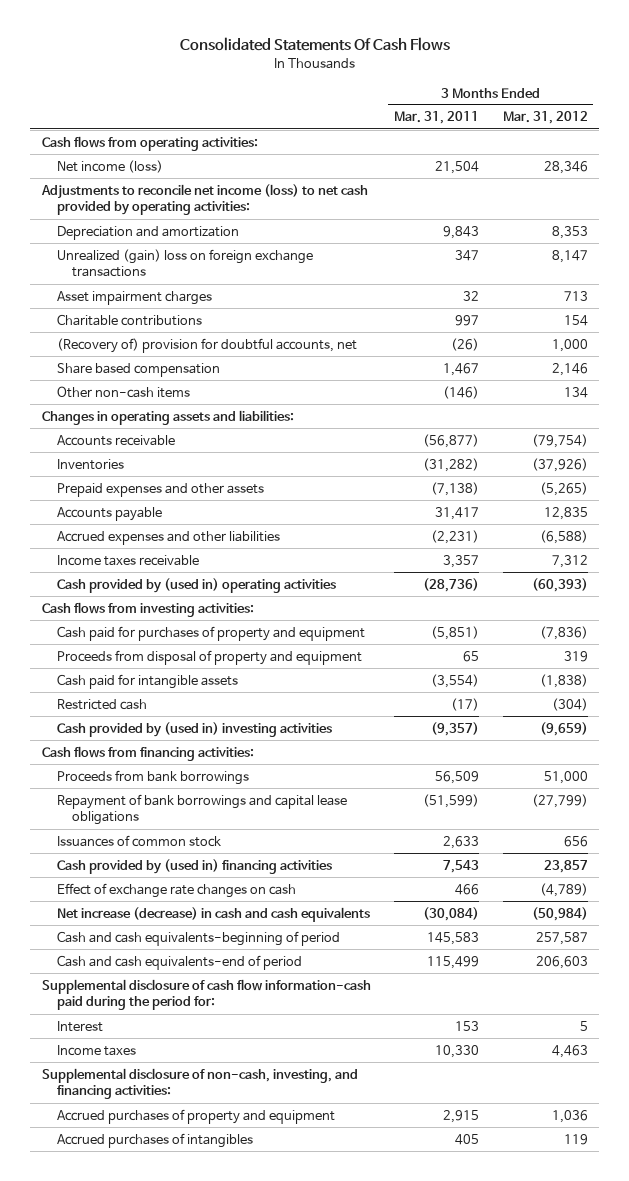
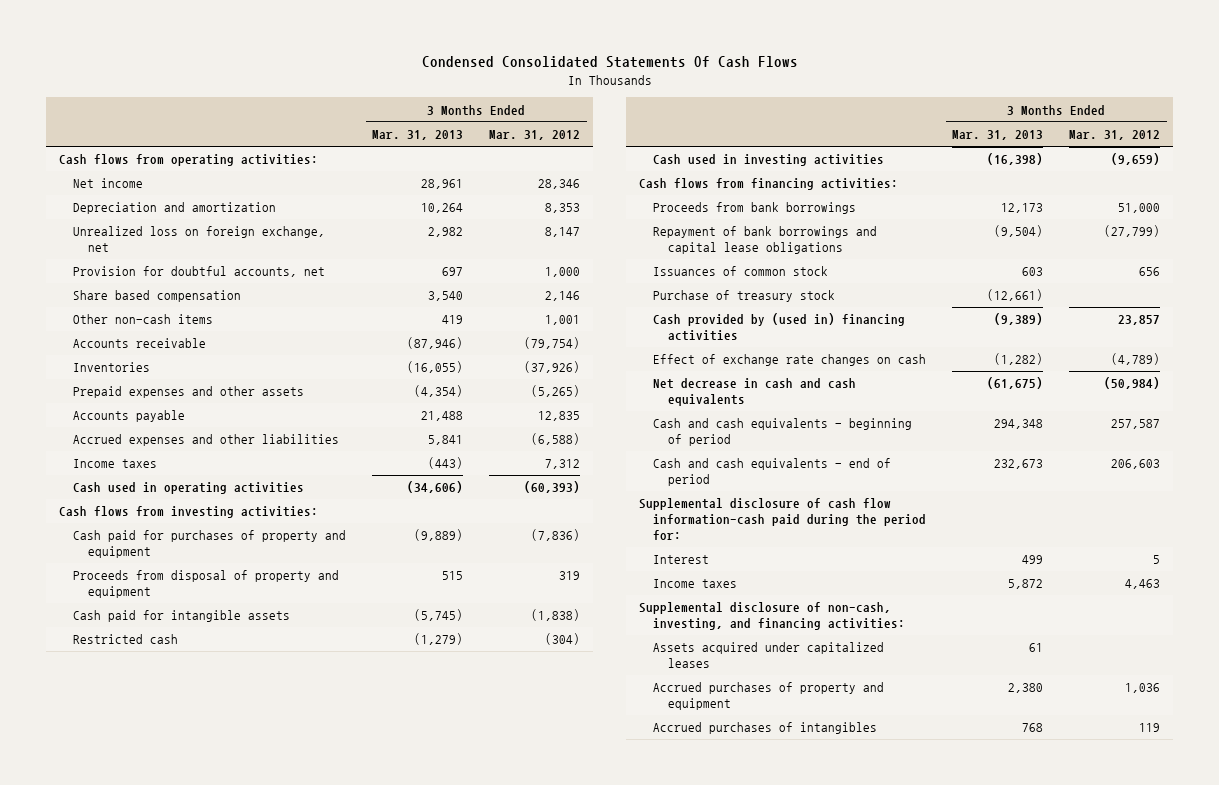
[179,37,450,52] Consolidated Statements Of Cash Flows -> [421,56,798,69] Condensed Consolidated Statements Of Cash Flows
[394,111,480,125] Mar. 31, 2011 -> none
none -> [372,130,464,141] Mar. 31, 2013
[40,183,368,216] Adjustments to reconcile net income (loss) to net cash provided by operating activities: -> none
[56,159,163,173] Net income (loss) -> [73,178,144,189] Net income
[56,290,212,305] Asset impairment charges -> none
[56,313,202,326] Charitable contributions -> none
[56,248,313,278] Unrealized (gain) loss on foreign exchange transactions -> [73,226,326,253] Unrealized loss on foreign exchange, net
[56,337,357,353] (Recovery of) provision for doubtful accounts, net -> [73,266,326,278] Provision for doubtful accounts, net
[41,409,294,425] Changes in operating assets and liabilities: -> none
[563,386,588,398] 134 -> [545,315,581,326] 1,001
[56,554,199,566] Income taxes receivable -> [73,459,158,469] Income taxes
[56,577,336,593] Cash provided by (used in) operating activities -> [73,482,305,495] Cash used in operating activities
[56,721,332,737] Cash provided by (used in) investing activities -> [653,154,885,167] Cash used in investing activities
none -> [653,290,836,303] Purchase of treasury stock
[56,906,370,922] Net increase (decrease) in cash and cash equivalents -> [653,378,857,407] Net decrease in cash and cash equivalents
[56,930,340,946] Cash and cash equivalents-beginning of period -> [653,418,913,447] Cash and cash equivalents - beginning of period
[56,954,302,970] Cash and cash equivalents-end of period -> [653,458,892,487] Cash and cash equivalents - end of period
none -> [653,642,885,669] Assets acquired under capitalized leases

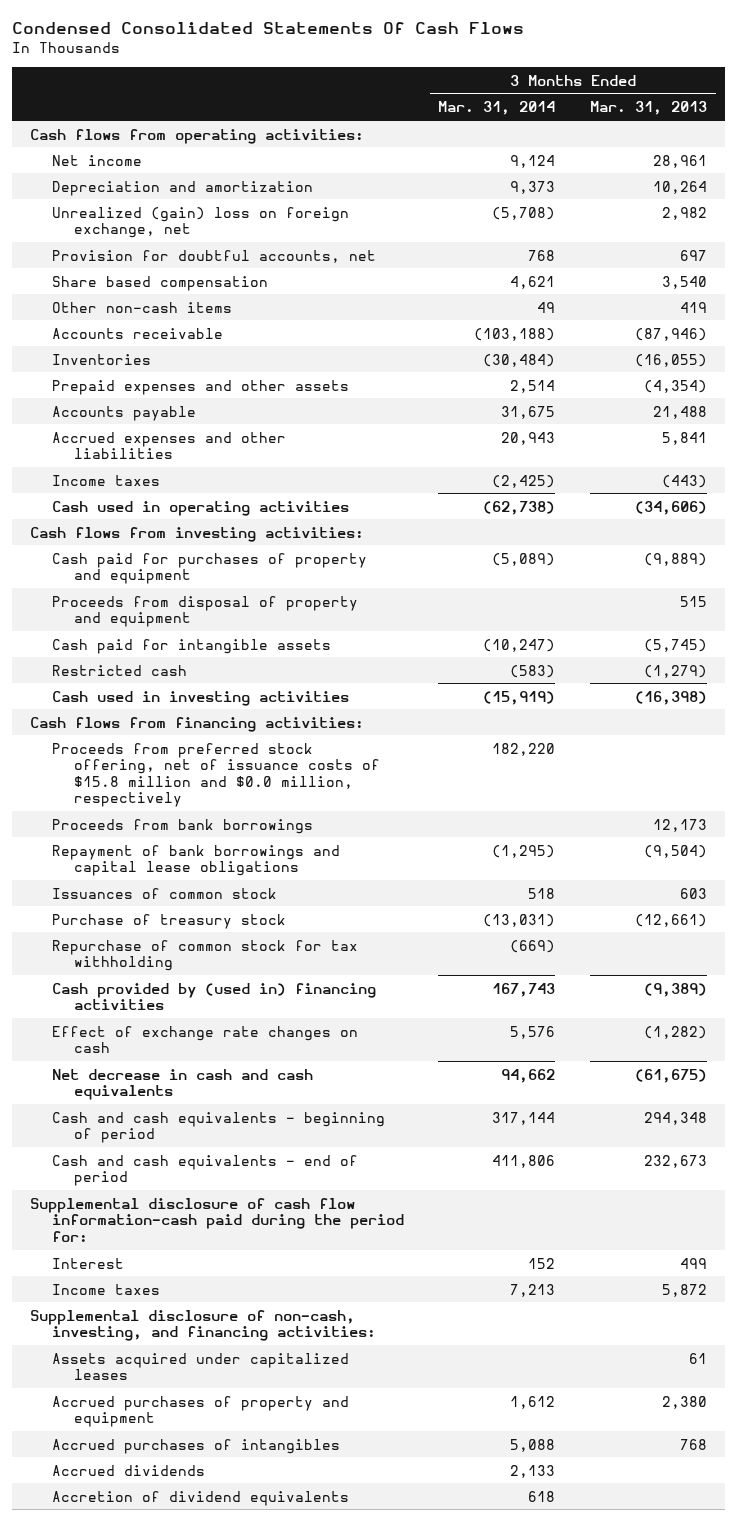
[489,130,581,141] Mar. 31, 2012 -> none
none -> [438,101,556,116] Mar. 31, 2014
[73,226,326,253] Unrealized loss on foreign exchange, net -> [51,206,349,239] Unrealized (gain) loss on foreign exchange, net
none -> [51,742,380,808] Proceeds from preferred stock offering, net of issuance costs of $15.8 million and $0.0 million, respectively
none -> [51,939,358,972] Repurchase of common stock for tax withholding
none -> [51,1464,205,1476] Accrued dividends
none -> [51,1490,349,1506] Accretion of dividend equivalents

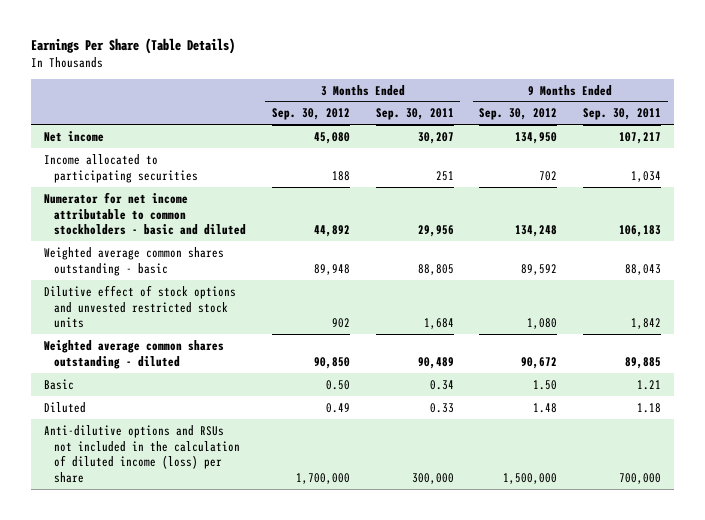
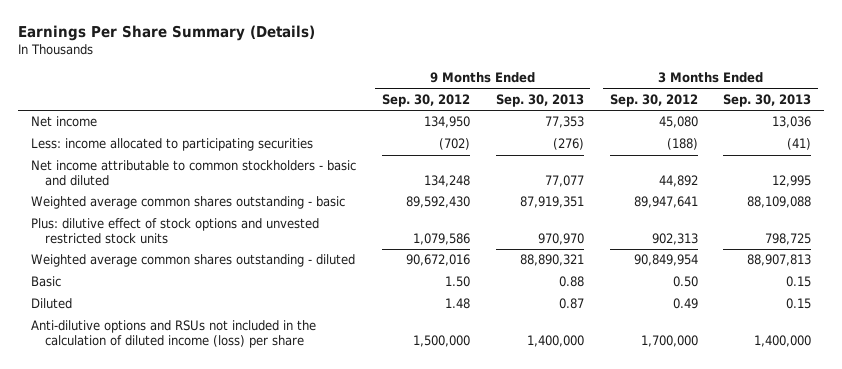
[31,38,236,55] Earnings Per Share (Table Details) -> [17,25,315,42] Earnings Per Share Summary (Details)
[375,108,454,121] Sep. 30, 2011 -> none
[583,108,662,121] Sep. 30, 2011 -> none
none -> [495,93,584,107] Sep. 30, 2013
none -> [723,93,812,107] Sep. 30, 2013
[44,153,198,183] Income allocated to participating securities -> [30,138,313,152] Less: income allocated to participating securities
[331,170,350,181] 188 -> [666,138,698,151] (188)
[539,170,558,181] 702 -> [438,138,470,151] (702)
[44,191,246,236] Numerator for net income attributable to common stockholders - basic and diluted -> [30,160,356,186] Net income attributable to common stockholders - basic and diluted
[313,263,350,275] 89,948 -> [633,196,698,209] 89,947,641
[521,263,558,275] 89,592 -> [405,196,470,209] 89,592,430
[44,284,237,329] Dilutive effect of stock options and unvested restricted stock units -> [30,218,319,244] Plus: dilutive effect of stock options and unvested restricted stock units
[331,318,350,329] 902 -> [651,232,698,245] 902,313
[527,318,558,330] 1,080 -> [412,232,470,245] 1,079,586
[313,356,350,369] 90,850 -> [633,254,698,267] 90,849,954
[521,356,558,369] 90,672 -> [405,254,470,267] 90,672,016

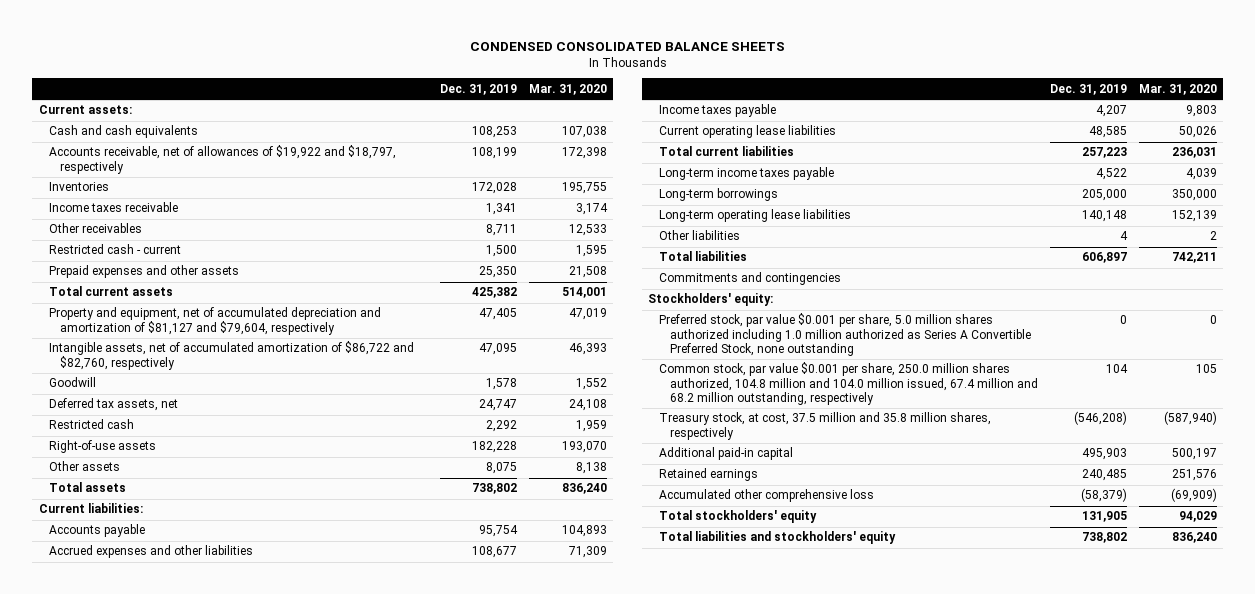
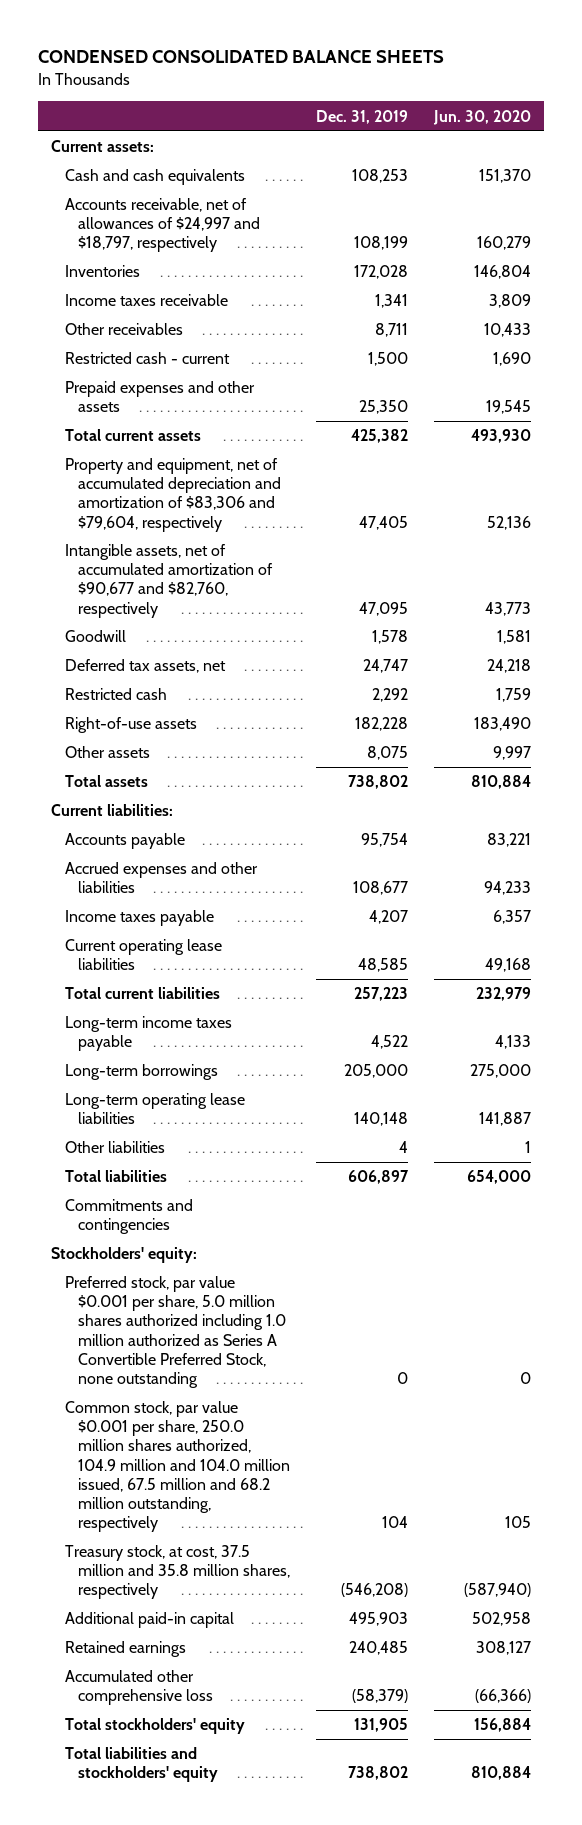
[528,83,607,95] Mar. 31, 2020 -> none
none -> [432,109,531,125] Jun. 30, 2020
[49,145,397,174] Accounts receivable, net of allowances of $19,922 and $18,797, respectively -> [64,198,260,253] Accounts receivable, net of allowances of $24,997 and $18,797, respectively
[49,307,382,335] Property and equipment, net of accumulated depreciation and amortization of $81,127 and $79,604, respectively -> [64,458,281,532] Property and equipment, net of accumulated depreciation and amortization of $83,306 and $79,604, respectively
[49,341,415,370] Intangible assets, net of accumulated amortization of $86,722 and $82,760, respectively -> [64,544,273,618] Intangible assets, net of accumulated amortization of $90,677 and $82,760, respectively
[659,362,1038,406] Common stock, par value $0.001 per share, 250.0 million shares authorized, 104.8 million and 104.0 million issued, 67.4 million and 68.2 million outstanding, respectively -> [64,1401,290,1532] Common stock, par value $0.001 per share, 250.0 million shares authorized, 104.9 million and 104.0 million issued, 67.5 million and 68.2 million outstanding, respectively

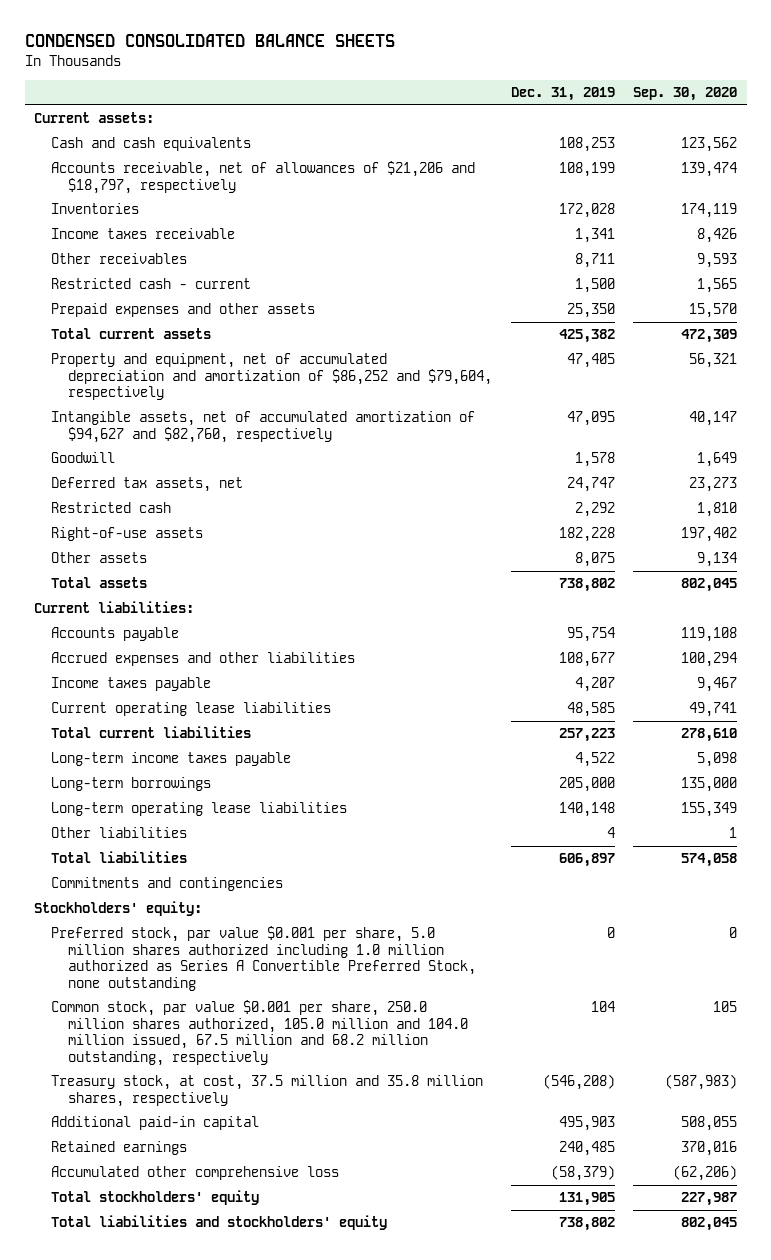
[432,109,531,125] Jun. 30, 2020 -> none
none -> [633,87,738,102] Sep. 30, 2020
[64,198,260,253] Accounts receivable, net of allowances of $24,997 and $18,797, respectively -> [51,161,476,194] Accounts receivable, net of allowances of $21,206 and $18,797, respectively
[64,458,281,532] Property and equipment, net of accumulated depreciation and amortization of $83,306 and $79,604, respectively -> [51,353,493,401] Property and equipment, net of accumulated depreciation and amortization of $86,252 and $79,604, respectively
[64,544,273,618] Intangible assets, net of accumulated amortization of $90,677 and $82,760, respectively -> [51,411,476,443] Intangible assets, net of accumulated amortization of $94,627 and $82,760, respectively
[64,1401,290,1532] Common stock, par value $0.001 per share, 250.0 million shares authorized, 104.9 million and 104.0 million issued, 67.5 million and 68.2 million outstanding, respectively -> [51,1000,469,1066] Common stock, par value $0.001 per share, 250.0 million shares authorized, 105.0 million and 104.0 million issued, 67.5 million and 68.2 million outstanding, respectively

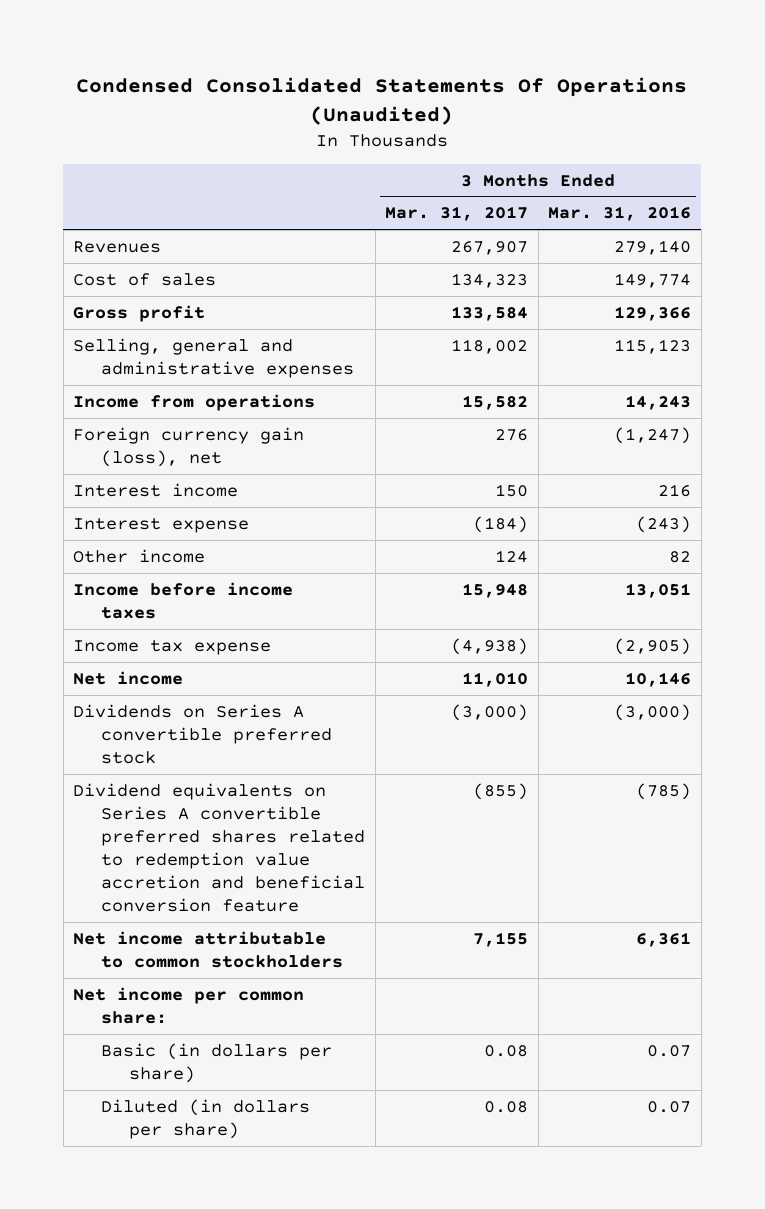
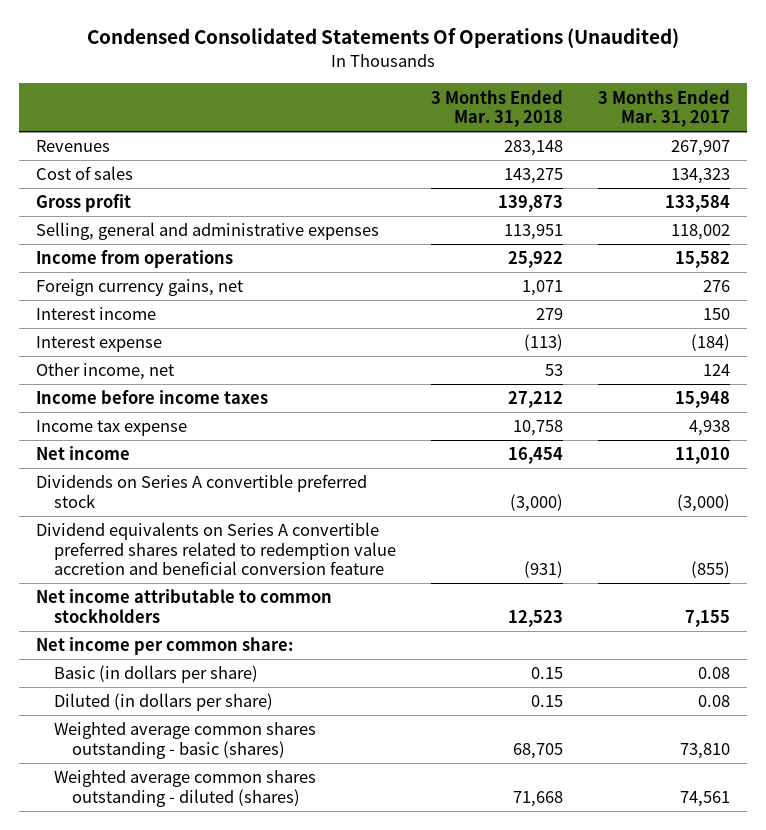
[548,206,692,222] Mar. 31, 2016 -> none
none -> [430,89,563,128] 3 Months Ended Mar. 31, 2018
[73,426,305,467] Foreign currency gain (loss), net -> [36,279,244,297] Foreign currency gains, net
[73,548,206,563] Other income -> [36,363,175,381] Other income, net
[451,637,529,655] (4,938) -> [688,420,730,437] 4,938
none -> [53,722,316,759] Weighted average common shares outstanding - basic (shares)
none -> [53,770,316,807] Weighted average common shares outstanding - diluted (shares)

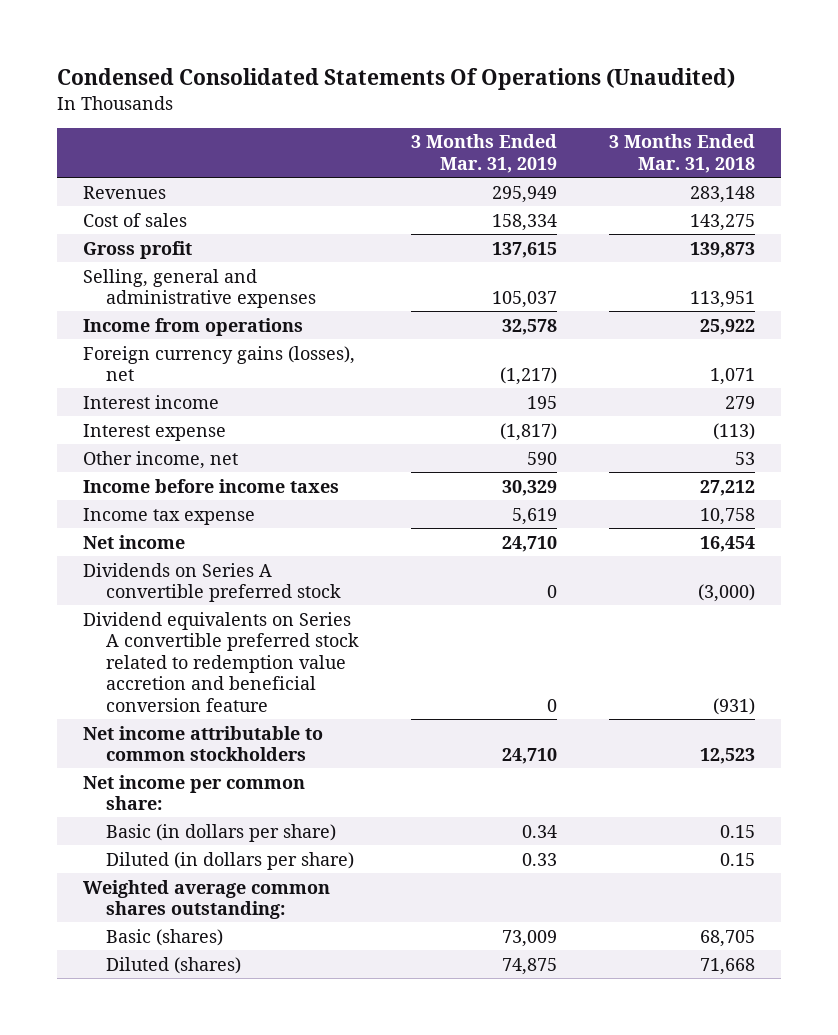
[597,89,730,128] 3 Months Ended Mar. 31, 2017 -> none
none -> [410,134,557,173] 3 Months Ended Mar. 31, 2019
[36,279,244,297] Foreign currency gains, net -> [82,345,355,382] Foreign currency gains (losses), net
[36,522,396,576] Dividend equivalents on Series A convertible preferred shares related to redemption value accretion and beneficial conversion feature -> [82,611,359,712] Dividend equivalents on Series A convertible preferred stock related to redemption value accretion and beneficial conversion feature
none -> [82,879,330,920] Weighted average common shares outstanding:
[53,722,316,759] Weighted average common shares outstanding - basic (shares) -> [105,928,223,946] Basic (shares)
[53,770,316,807] Weighted average common shares outstanding - diluted (shares) -> [105,956,241,974] Diluted (shares)

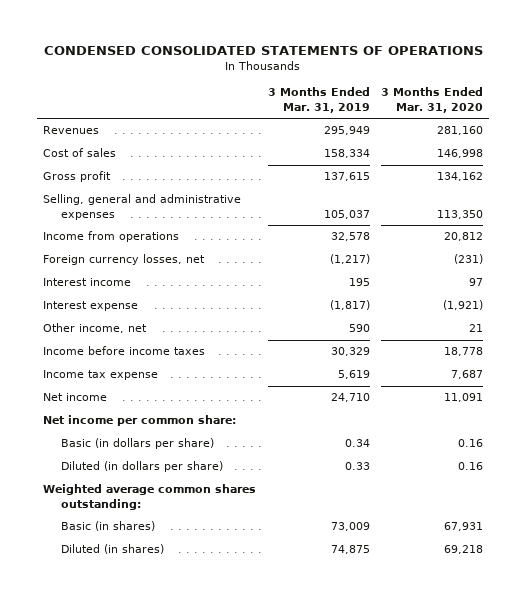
[56,68,735,91] Condensed Consolidated Statements Of Operations (Unaudited) -> [44,45,484,55] CONDENSED CONSOLIDATED STATEMENTS OF OPERATIONS
[608,134,755,173] 3 Months Ended Mar. 31, 2018 -> none
none -> [381,87,484,113] 3 Months Ended Mar. 31, 2020
[82,345,355,382] Foreign currency gains (losses), net -> [43,254,206,266] Foreign currency losses, net
[82,562,341,603] Dividends on Series A convertible preferred stock -> none
[82,611,359,712] Dividend equivalents on Series A convertible preferred stock related to redemption value accretion and beneficial conversion feature -> none
[82,725,323,762] Net income attributable to common stockholders -> none
[105,928,223,946] Basic (shares) -> [60,521,155,532] Basic (in shares)
[105,956,241,974] Diluted (shares) -> [60,544,164,555] Diluted (in shares)

